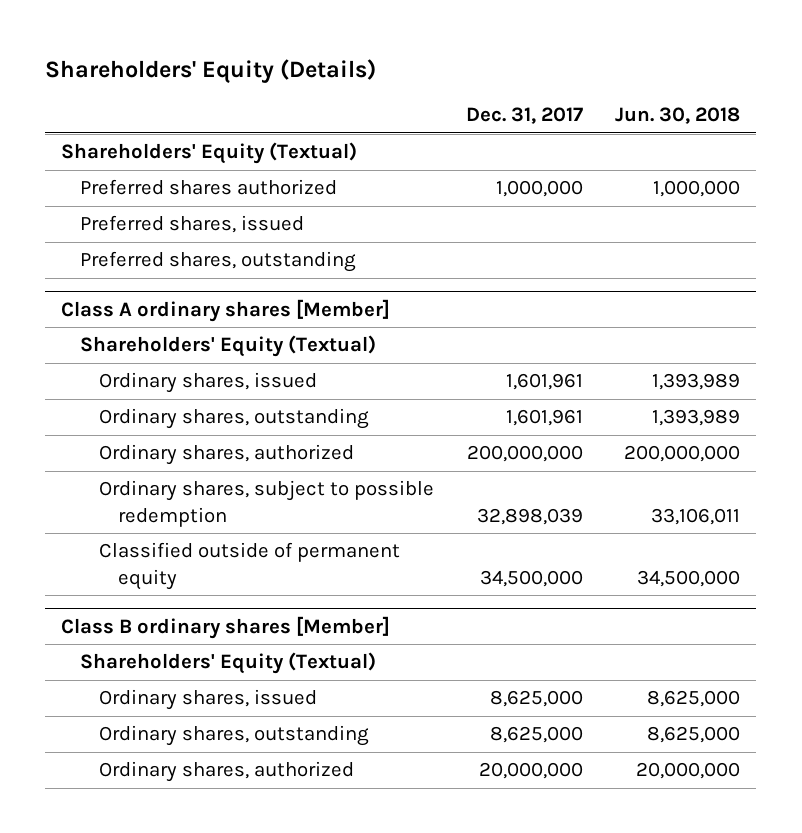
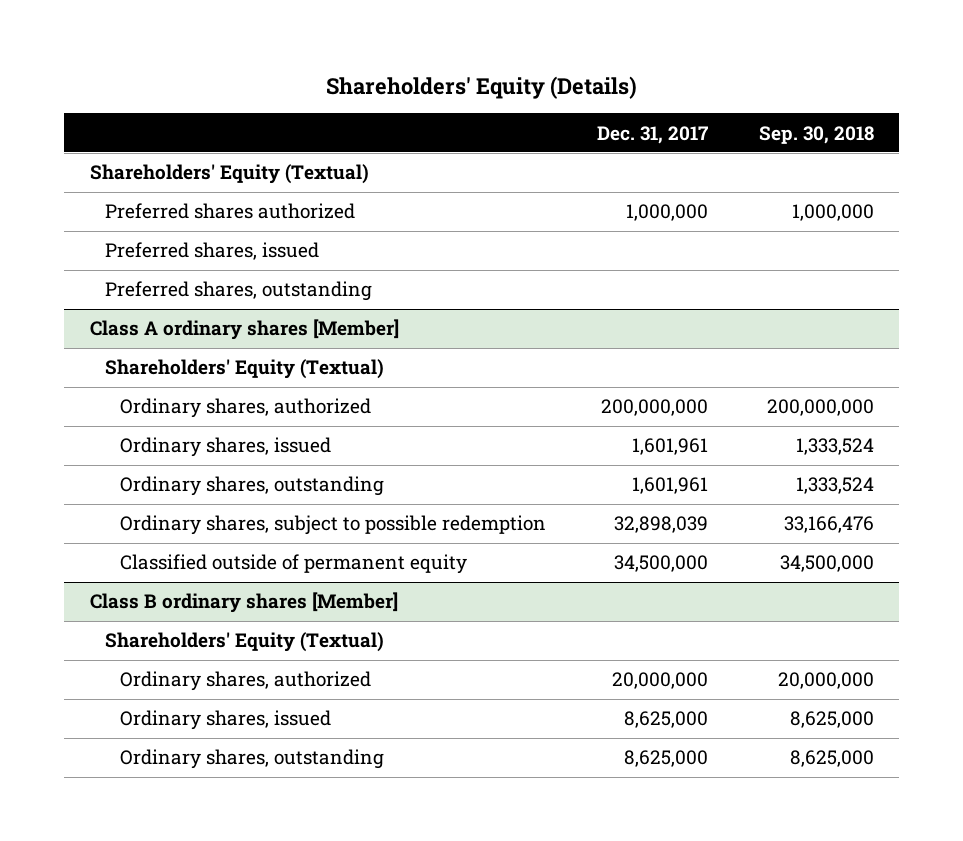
[615,107,741,125] Jun. 30, 2018 -> none
none -> [758,125,874,144] Sep. 30, 2018
[99,444,355,466] Ordinary shares, authorized -> [120,398,372,419] Ordinary shares, authorized
[99,761,355,783] Ordinary shares, authorized -> [120,671,372,692] Ordinary shares, authorized

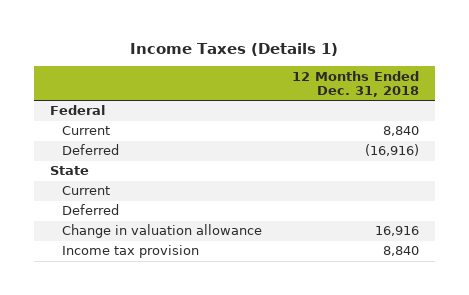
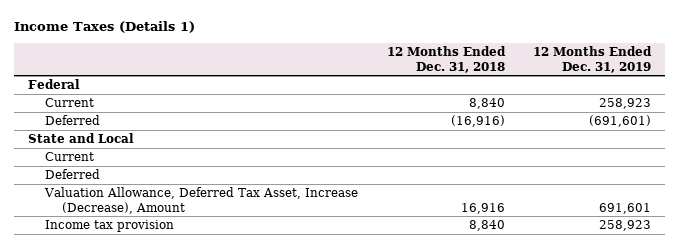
none -> [533,46,653,73] 12 Months Ended Dec. 31, 2019
[49,166,89,176] State -> [27,133,134,144] State and Local
[61,224,262,239] Change in valuation allowance -> [44,187,359,214] Valuation Allowance, Deferred Tax Asset, Increase (Decrease), Amount

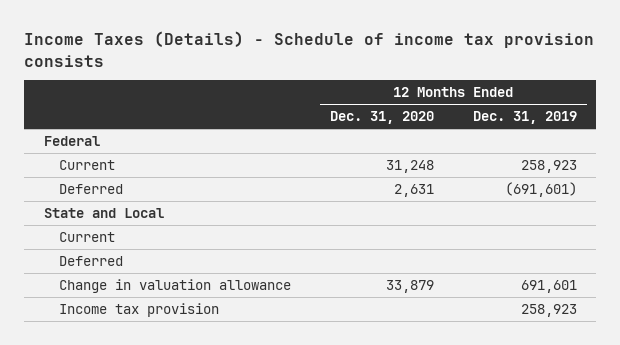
[13,21,195,34] Income Taxes (Details 1) -> [24,31,595,67] Income Taxes (Details) - Schedule of income tax provision consists
[386,46,506,73] 12 Months Ended Dec. 31, 2018 -> none
none -> [329,111,434,125] Dec. 31, 2020
[44,187,359,214] Valuation Allowance, Deferred Tax Asset, Increase (Decrease), Amount -> [58,279,291,294] Change in valuation allowance

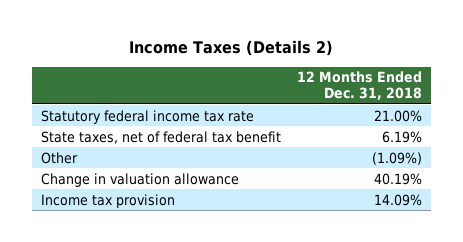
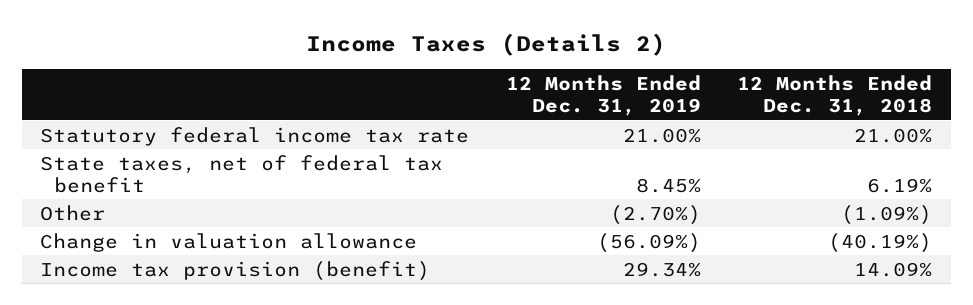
none -> [505,74,701,117] 12 Months Ended Dec. 31, 2019
[374,172,423,185] 40.19% -> [828,232,933,253] (40.19%)
[40,193,175,208] Income tax provision -> [40,260,431,281] Income tax provision (benefit)

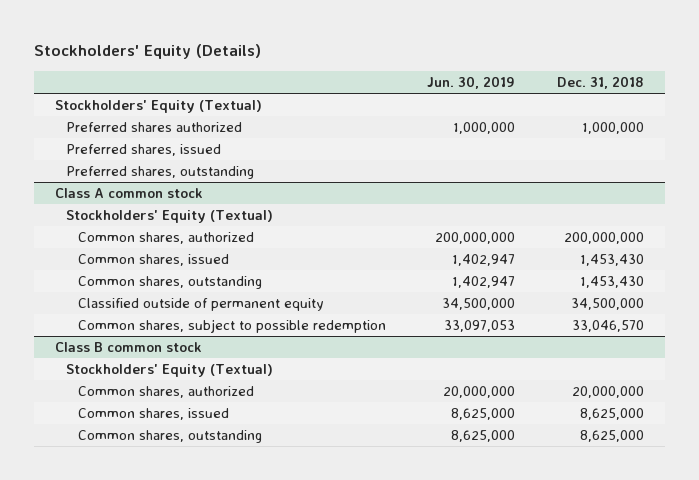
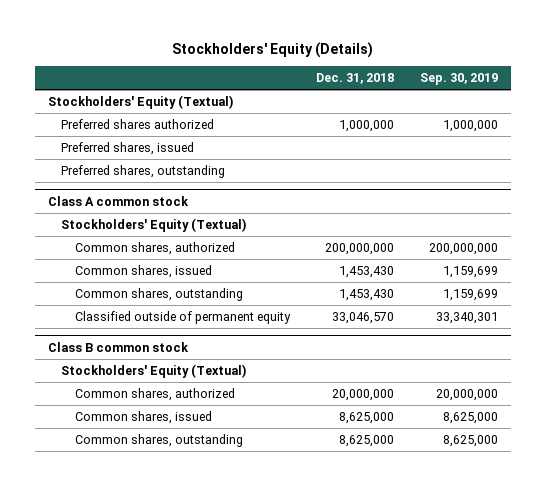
[427,75,516,89] Jun. 30, 2019 -> none
none -> [420,73,499,86] Sep. 30, 2019
[77,319,386,334] Common shares, subject to possible redemption -> none
[571,298,645,311] 34,500,000 -> [332,311,395,324] 33,046,570

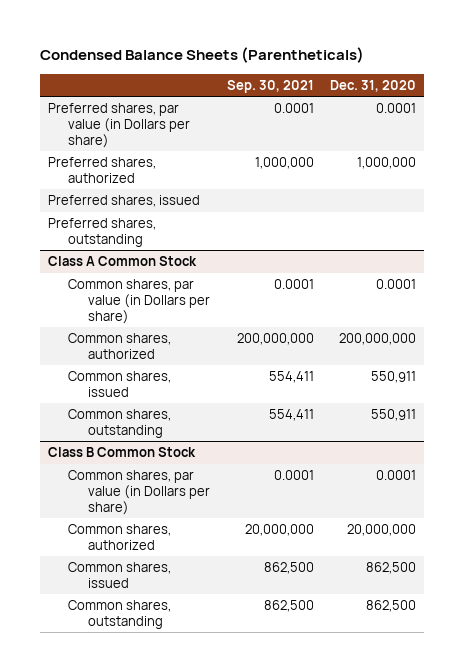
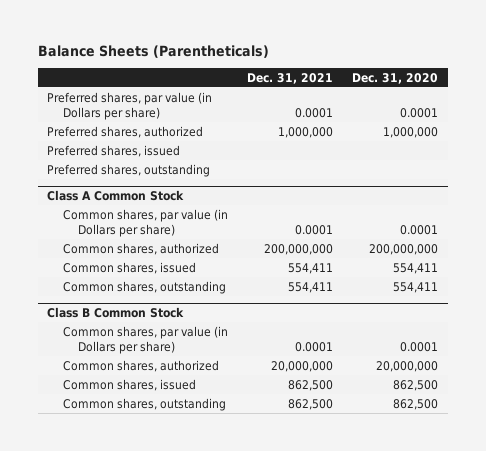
[39,47,364,64] Condensed Balance Sheets (Parentheticals) -> [37,45,269,59] Balance Sheets (Parentheticals)
[226,79,314,93] Sep. 30, 2021 -> none
none -> [247,72,334,84] Dec. 31, 2021
[370,371,416,384] 550,911 -> [393,262,439,274] 554,411
[370,409,416,422] 550,911 -> [393,281,439,293] 554,411

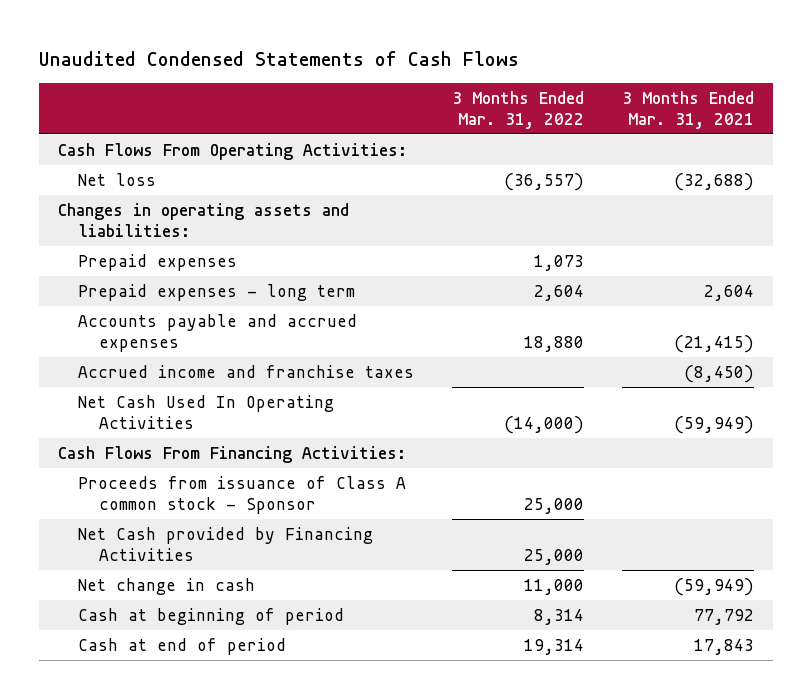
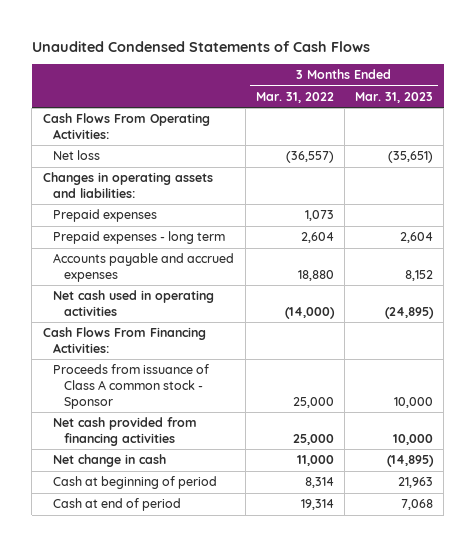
[621,90,754,129] 3 Months Ended Mar. 31, 2021 -> none
none -> [355,91,434,103] Mar. 31, 2023
[78,365,415,379] Accrued income and franchise taxes -> none
[78,395,335,429] Net Cash Used In Operating Activities -> [53,290,215,317] Net cash used in operating activities
[78,527,374,561] Net Cash provided by Financing Activities -> [53,417,198,447] Net cash provided from financing activities

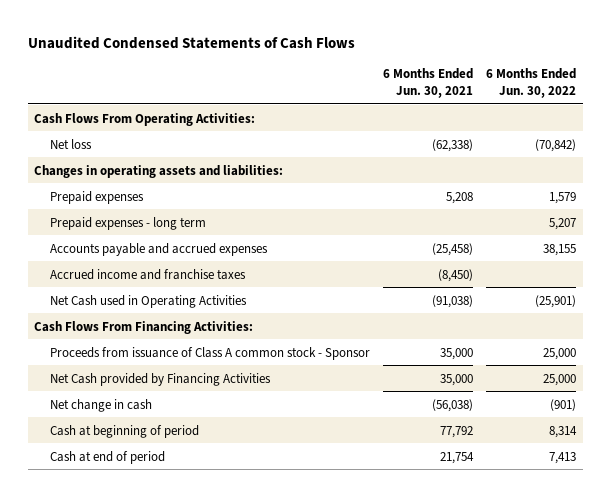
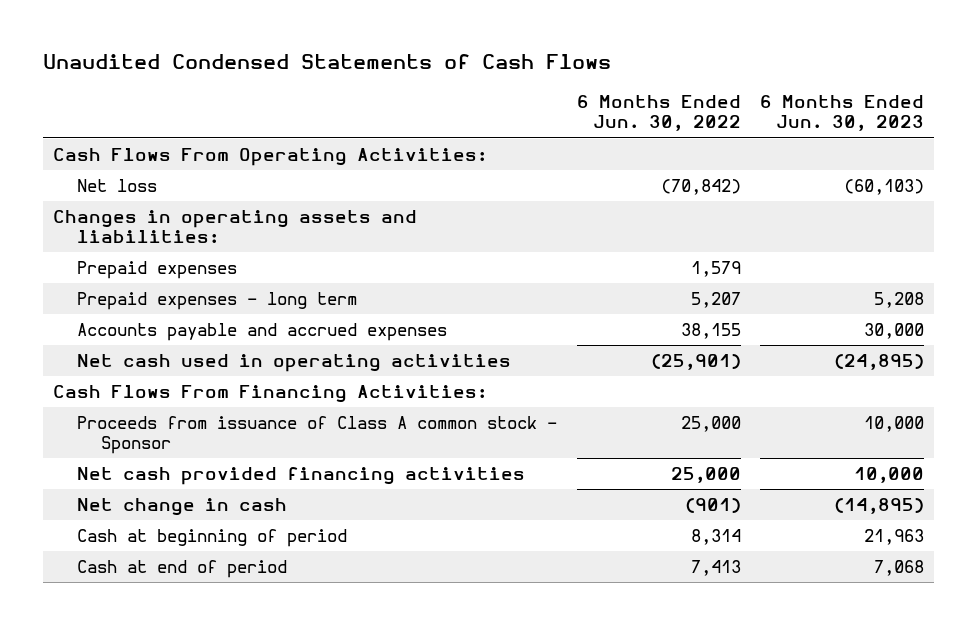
[383,68,474,98] 6 Months Ended Jun. 30, 2021 -> none
none -> [760,95,925,132] 6 Months Ended Jun. 30, 2023
[49,268,246,280] Accrued income and franchise taxes -> none
[49,294,247,308] Net Cash used in Operating Activities -> [76,354,511,373] Net cash used in operating activities
[49,372,271,386] Net Cash provided by Financing Activities -> [76,467,525,486] Net cash provided financing activities

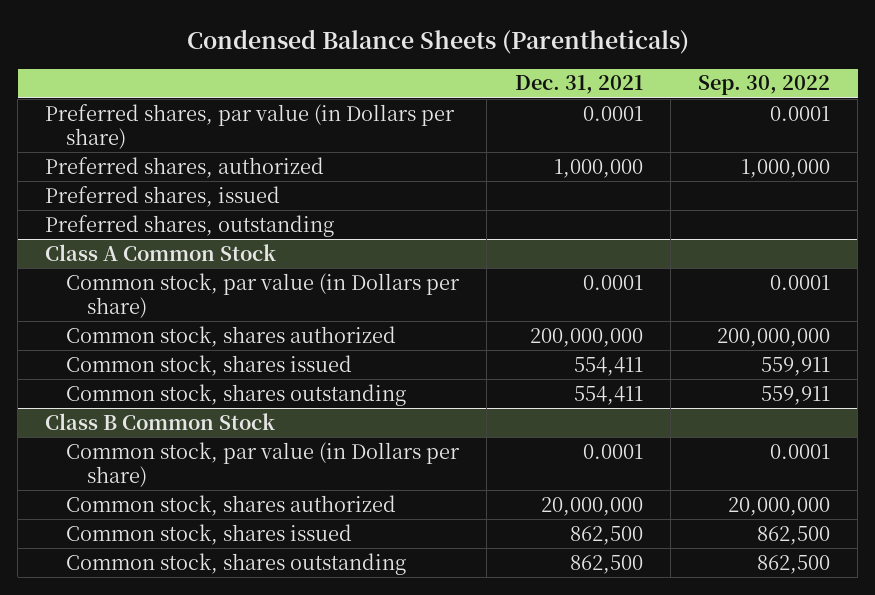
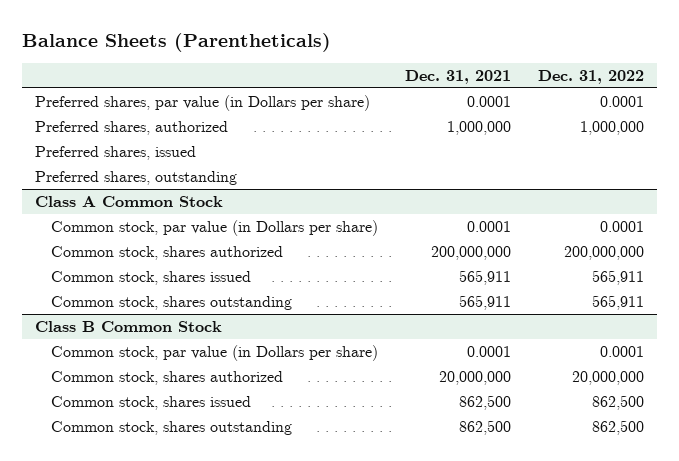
[186,28,689,54] Condensed Balance Sheets (Parentheticals) -> [21,32,331,52] Balance Sheets (Parentheticals)
[698,75,831,96] Sep. 30, 2022 -> none
none -> [537,69,644,84] Dec. 31, 2022
[573,356,643,376] 554,411 -> [458,270,511,286] 565,911
[573,385,643,405] 554,411 -> [458,295,511,311] 565,911

